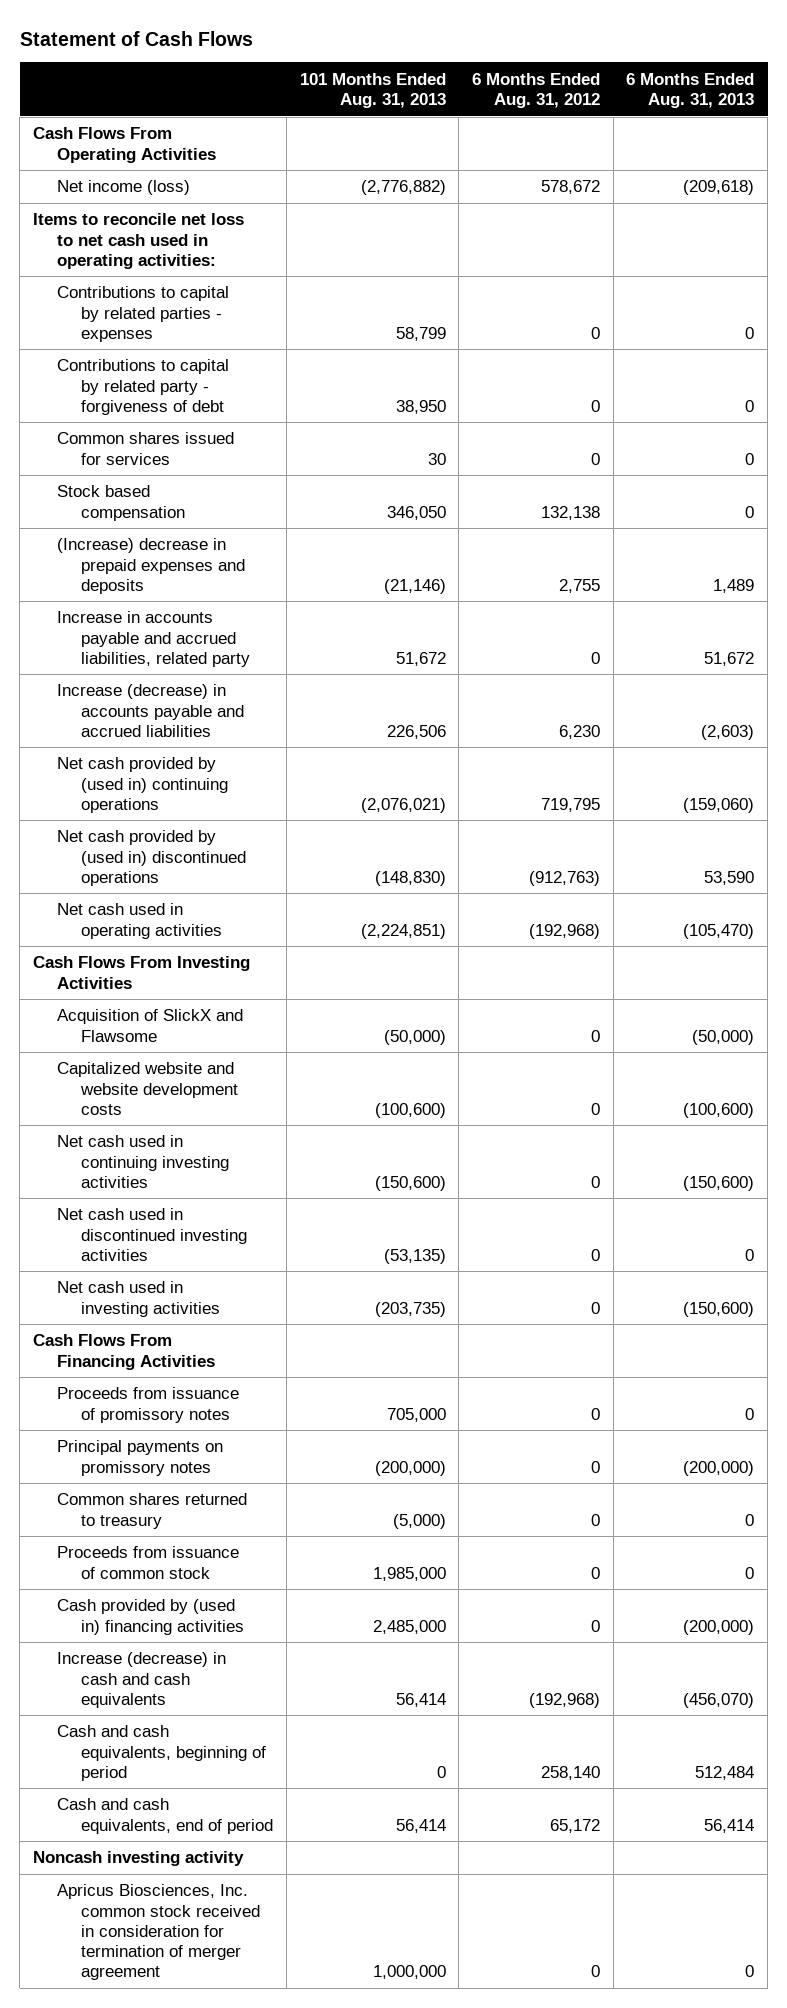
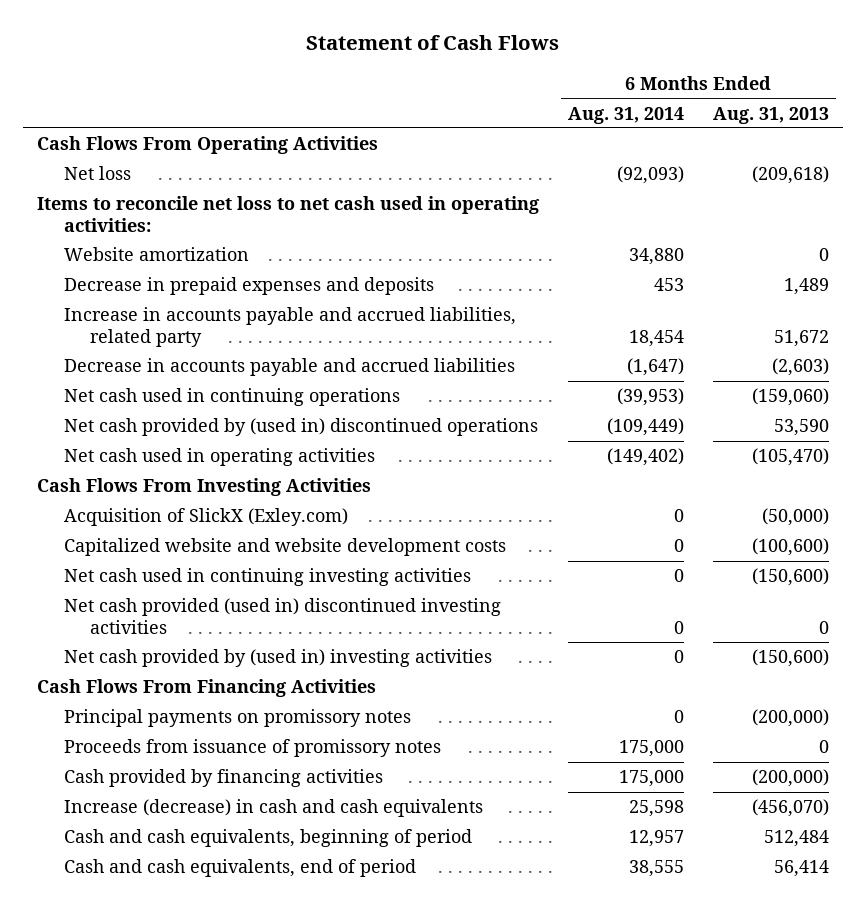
[299,72,446,108] 101 Months Ended Aug. 31, 2013 -> none
[471,72,600,108] 6 Months Ended Aug. 31, 2012 -> none
none -> [567,106,684,124] Aug. 31, 2014
[56,180,190,196] Net income (loss) -> [63,166,131,181] Net loss
[56,286,229,342] Contributions to capital by related parties - expenses -> none
[56,359,229,415] Contributions to capital by related party - forgiveness of debt -> none
[56,432,234,465] Common shares issued for services -> none
[56,485,186,521] Stock based compensation -> none
none -> [63,247,249,262] Website amortization
[56,538,246,594] (Increase) decrease in prepaid expenses and deposits -> [63,277,434,296] Decrease in prepaid expenses and deposits
[56,684,245,737] Increase (decrease) in accounts payable and accrued liabilities -> [63,358,515,377] Decrease in accounts payable and accrued liabilities
[56,757,229,813] Net cash provided by (used in) continuing operations -> [63,388,400,407] Net cash used in continuing operations
[56,1009,243,1042] Acquisition of SlickX and Flawsome -> [63,508,348,527] Acquisition of SlickX (Exley.com)
[56,1208,248,1261] Net cash used in discontinued investing activities -> [63,598,501,634] Net cash provided (used in) discontinued investing activities
[56,1281,221,1317] Net cash used in investing activities -> [63,649,492,668] Net cash provided by (used in) investing activities
[56,1493,247,1529] Common shares returned to treasury -> none
[56,1546,239,1579] Proceeds from issuance of common stock -> none
[56,1387,239,1423] Proceeds from issuance of promissory notes -> [63,739,441,758] Proceeds from issuance of promissory notes
[56,1599,245,1635] Cash provided by (used in) financing activities -> [63,769,383,788] Cash provided by financing activities
[32,1851,244,1867] Noncash investing activity -> none
[56,1884,261,1980] Apricus Biosciences, Inc. common stock received in consideration for termination of merger agreement -> none

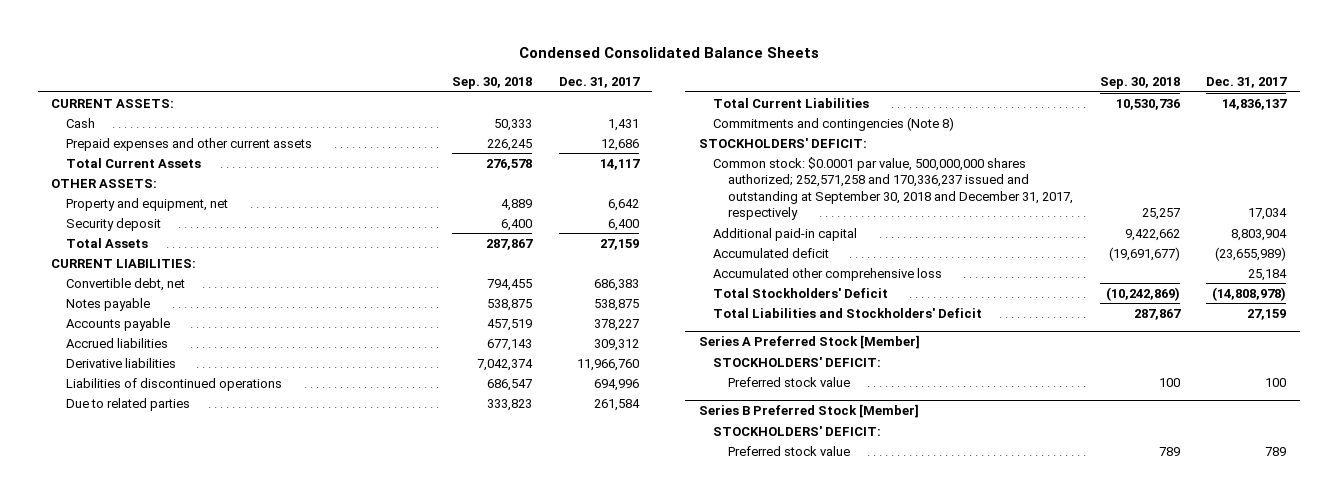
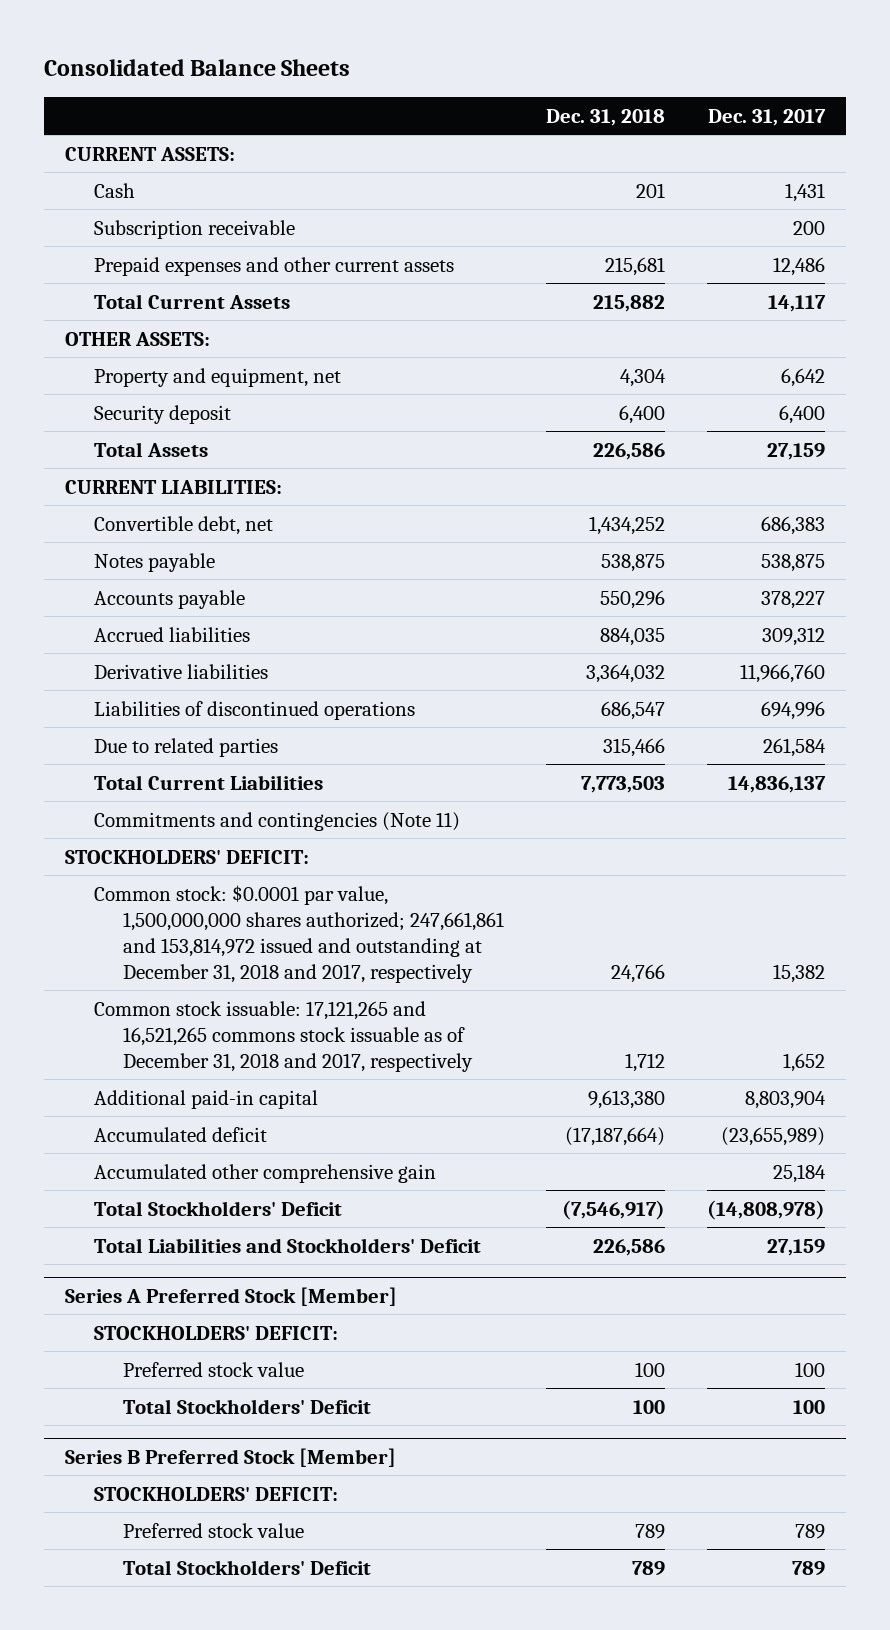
[518,47,819,59] Condensed Consolidated Balance Sheets -> [43,59,350,77] Consolidated Balance Sheets
[452,77,533,90] Sep. 30, 2018 -> none
none -> [546,108,666,126] Dec. 31, 2018
none -> [94,219,296,239] Subscription receivable
[600,138,639,151] 12,686 -> [773,256,826,276] 12,486
[713,116,955,131] Commitments and contingencies (Note 8) -> [94,811,461,831] Commitments and contingencies (Note 11)
[713,156,1073,221] Common stock: $0.0001 par value, 500,000,000 shares authorized; 252,571,258 and 170,336,237 issued and outstanding at September 30, 2018 and December 31, 2017, respectively -> [94,884,505,983] Common stock: $0.0001 par value, 1,500,000,000 shares authorized; 247,661,861 and 153,814,972 issued and outstanding at December 31, 2018 and 2017, respectively
[1248,208,1288,221] 17,034 -> [773,963,826,983] 15,382
none -> [94,1000,474,1072] Common stock issuable: 17,121,265 and 16,521,265 commons stock issuable as of December 31, 2018 and 2017, respectively
[713,267,943,281] Accumulated other comprehensive loss -> [94,1163,437,1183] Accumulated other comprehensive gain
none -> [123,1398,372,1414] Total Stockholders' Deficit
none -> [123,1559,372,1575] Total Stockholders' Deficit

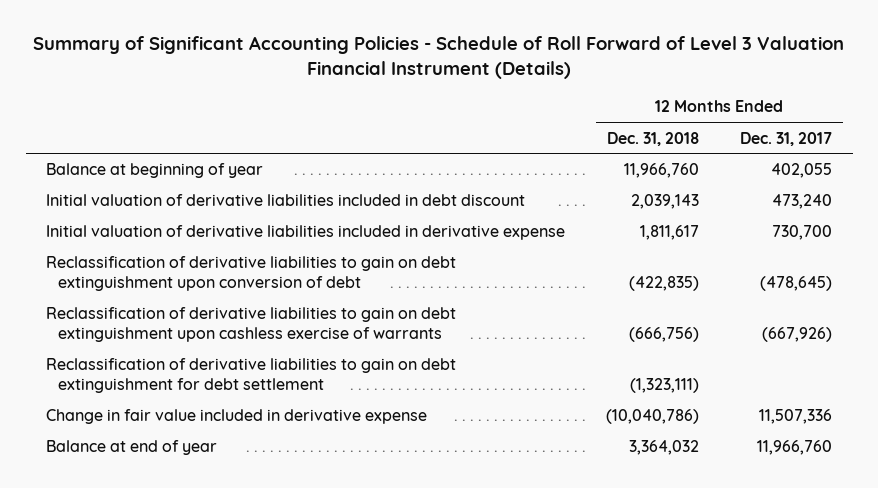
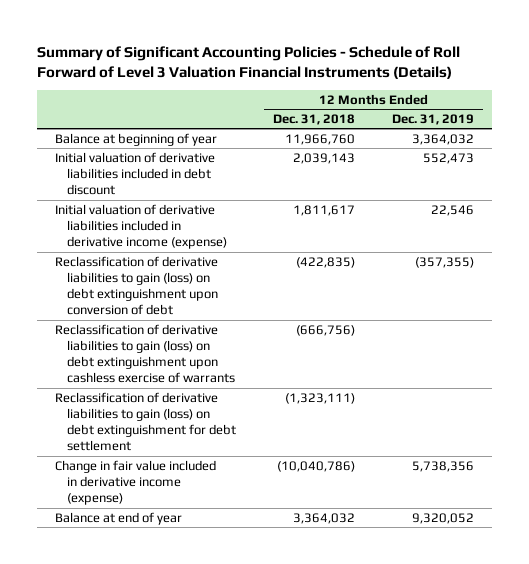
[33,36,845,80] Summary of Significant Accounting Policies - Schedule of Roll Forward of Level 3 Valuation Financial Instrument (Details) -> [37,46,461,80] Summary of Significant Accounting Policies - Schedule of Roll Forward of Level 3 Valuation Financial Instruments (Details)
[740,131,833,146] Dec. 31, 2017 -> none
none -> [391,114,474,126] Dec. 31, 2019
[46,225,566,241] Initial valuation of derivative liabilities included in derivative expense -> [55,203,228,250] Initial valuation of derivative liabilities included in derivative income (expense)
[46,256,457,292] Reclassification of derivative liabilities to gain on debt extinguishment upon conversion of debt -> [55,255,219,316] Reclassification of derivative liabilities to gain (loss) on debt extinguishment upon conversion of debt
[46,307,457,343] Reclassification of derivative liabilities to gain on debt extinguishment upon cashless exercise of warrants -> [55,323,236,384] Reclassification of derivative liabilities to gain (loss) on debt extinguishment upon cashless exercise of warrants
[46,358,457,394] Reclassification of derivative liabilities to gain on debt extinguishment for debt settlement -> [55,391,237,452] Reclassification of derivative liabilities to gain (loss) on debt extinguishment for debt settlement
[46,409,428,425] Change in fair value included in derivative expense -> [55,459,217,506] Change in fair value included in derivative income (expense)

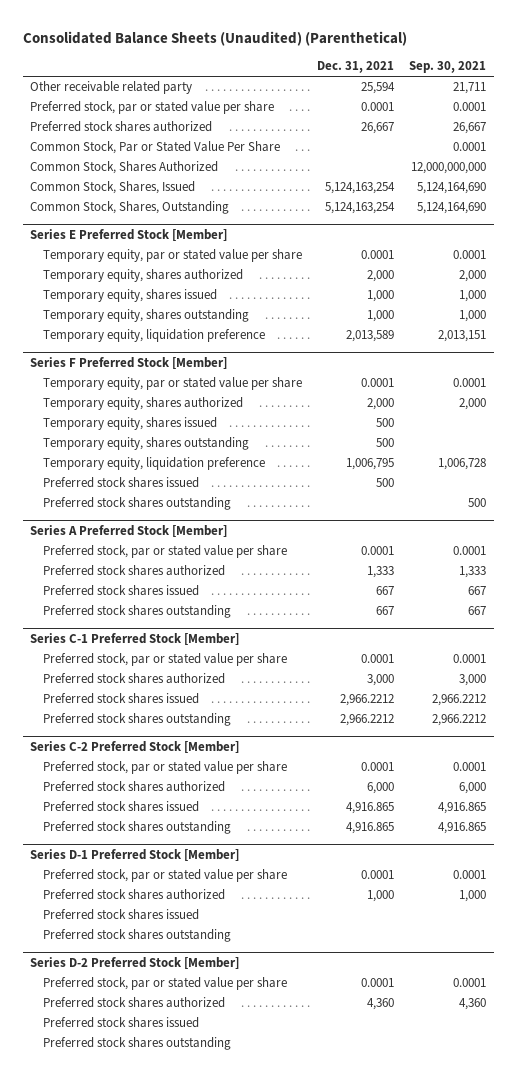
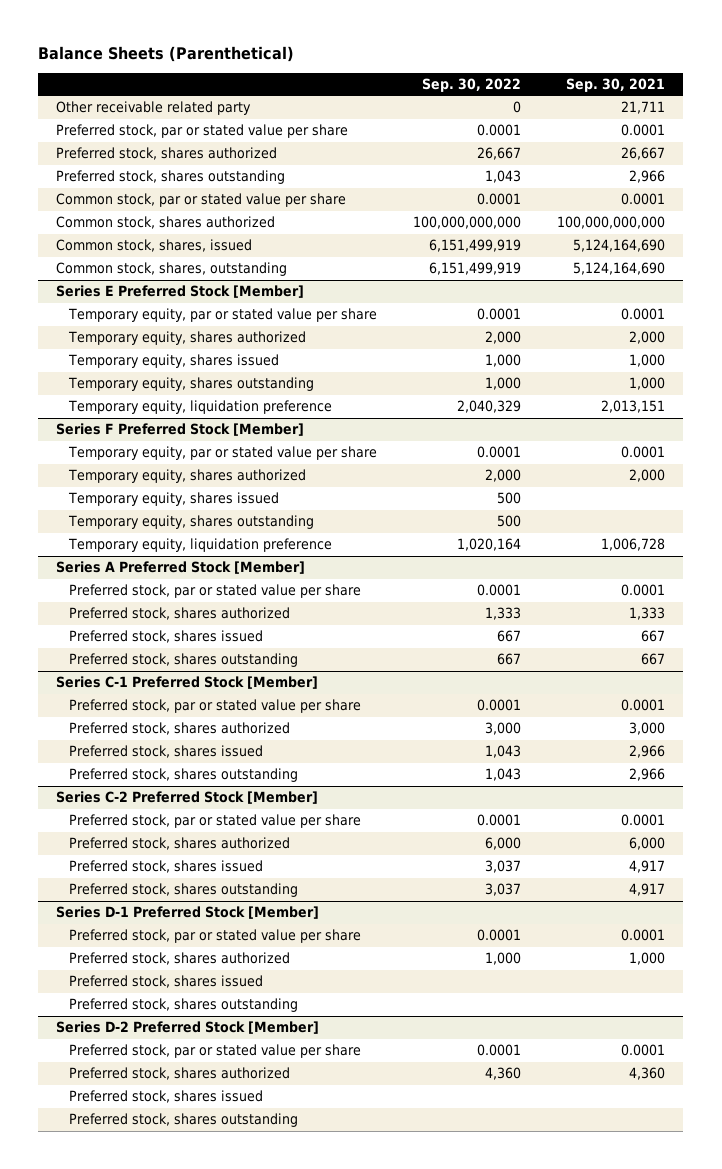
[22,31,407,47] Consolidated Balance Sheets (Unaudited) (Parenthetical) -> [38,46,295,63] Balance Sheets (Parenthetical)
[317,61,395,74] Dec. 31, 2021 -> none
none -> [422,77,522,92] Sep. 30, 2022
[30,121,213,133] Preferred stock shares authorized -> [56,147,278,161] Preferred stock, shares authorized
none -> [56,170,286,185] Preferred stock, shares outstanding
[30,141,281,155] Common Stock, Par or Stated Value Per Share -> [56,193,347,208] Common stock, par or stated value per share
[30,161,219,175] Common Stock, Shares Authorized -> [56,216,276,230] Common stock, shares authorized
[411,162,487,175] 12,000,000,000 -> [557,216,666,230] 100,000,000,000
[30,181,196,195] Common Stock, Shares, Issued -> [56,239,253,253] Common stock, shares, issued
[30,201,230,215] Common Stock, Shares, Outstanding -> [56,262,288,277] Common stock, shares, outstanding
[43,477,200,489] Preferred stock shares issued -> none
[43,497,232,511] Preferred stock shares outstanding -> none
[43,565,226,577] Preferred stock shares authorized -> [68,607,290,621] Preferred stock, shares authorized
[43,585,200,597] Preferred stock shares issued -> [68,630,263,644] Preferred stock, shares issued
[43,605,232,619] Preferred stock shares outstanding -> [68,653,298,668] Preferred stock, shares outstanding
[43,673,226,685] Preferred stock shares authorized -> [68,722,290,736] Preferred stock, shares authorized
[43,693,200,705] Preferred stock shares issued -> [68,745,263,759] Preferred stock, shares issued
[432,694,487,707] 2,966.2212 -> [629,745,666,759] 2,966
[43,713,232,727] Preferred stock shares outstanding -> [68,768,298,783] Preferred stock, shares outstanding
[432,714,487,727] 2,966.2212 -> [629,768,666,782] 2,966
[43,781,226,793] Preferred stock shares authorized -> [68,837,290,851] Preferred stock, shares authorized
[43,801,200,813] Preferred stock shares issued -> [68,860,263,874] Preferred stock, shares issued
[438,802,487,815] 4,916.865 -> [629,860,666,874] 4,917
[43,821,232,835] Preferred stock shares outstanding -> [68,883,298,898] Preferred stock, shares outstanding
[438,822,487,835] 4,916.865 -> [629,883,666,897] 4,917
[43,889,226,901] Preferred stock shares authorized -> [68,952,290,966] Preferred stock, shares authorized
[43,909,200,921] Preferred stock shares issued -> [68,975,263,989] Preferred stock, shares issued
[43,929,232,943] Preferred stock shares outstanding -> [68,998,298,1013] Preferred stock, shares outstanding
[43,997,226,1009] Preferred stock shares authorized -> [68,1067,290,1081] Preferred stock, shares authorized
[43,1017,200,1029] Preferred stock shares issued -> [68,1090,263,1104] Preferred stock, shares issued
[43,1037,232,1051] Preferred stock shares outstanding -> [68,1113,298,1128] Preferred stock, shares outstanding

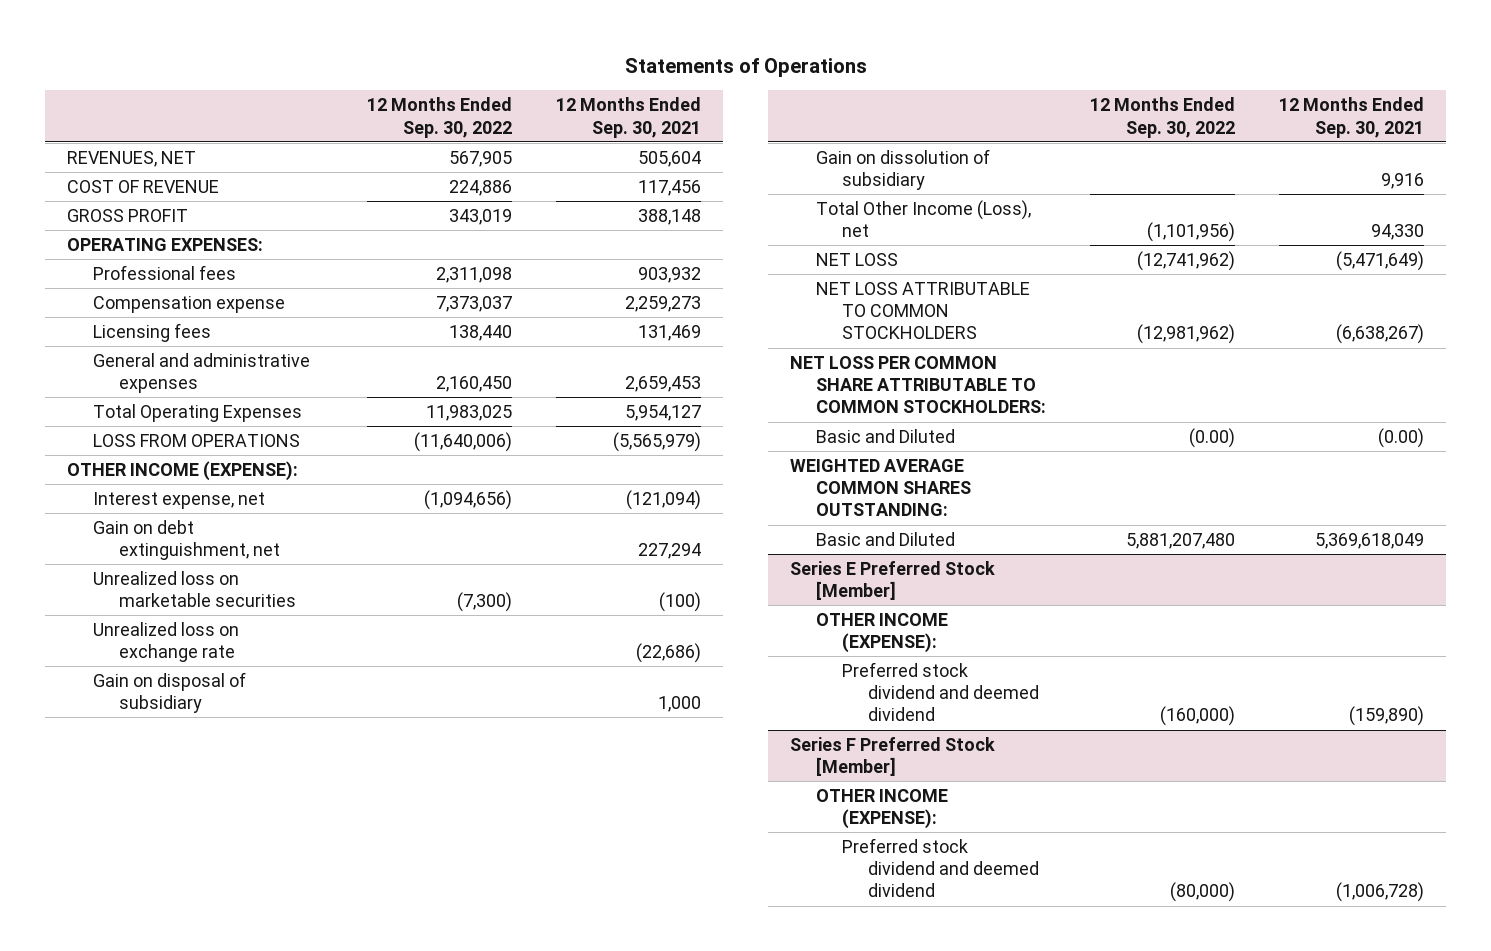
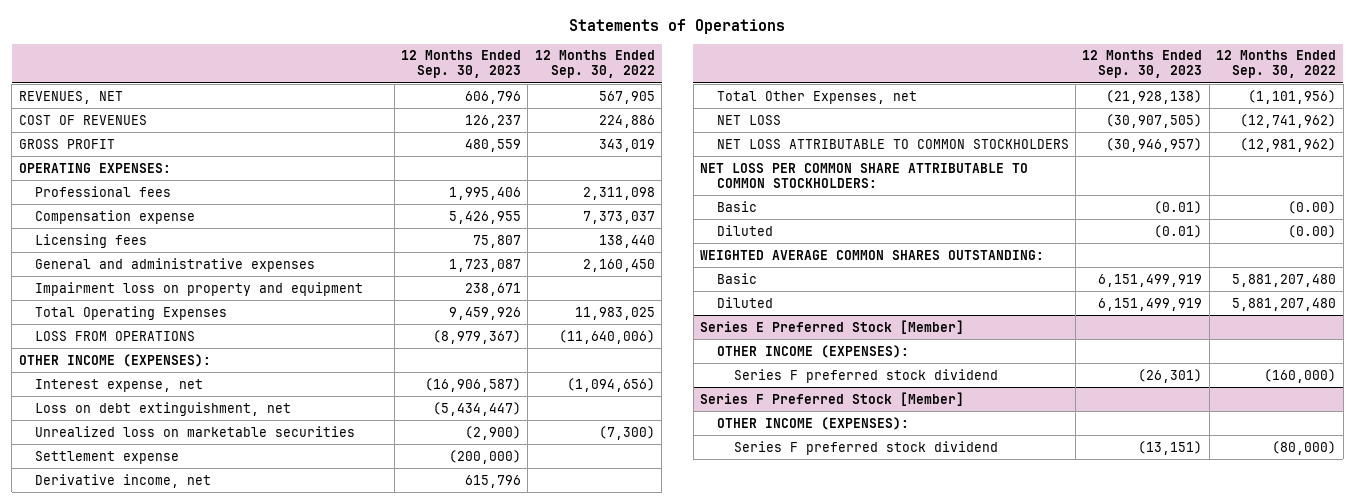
[556,97,702,138] 12 Months Ended Sep. 30, 2021 -> none
none -> [401,50,522,79] 12 Months Ended Sep. 30, 2023
[66,179,219,193] COST OF REVENUE -> [18,114,147,125] COST OF REVENUES
none -> [35,281,364,296] Impairment loss on property and equipment
[66,460,298,481] OTHER INCOME (EXPENSE): -> [18,353,211,367] OTHER INCOME (EXPENSES):
[92,519,280,561] Gain on debt extinguishment, net -> [35,401,292,416] Loss on debt extinguishment, net
[92,621,239,663] Unrealized loss on exchange rate -> none
[92,671,246,714] Gain on disposal of subsidiary -> none
[815,148,990,191] Gain on dissolution of subsidiary -> none
none -> [35,450,180,464] Settlement expense
none -> [35,473,212,488] Derivative income, net
[815,199,1031,238] Total Other Income (Loss), net -> [716,90,917,104] Total Other Expenses, net
[815,428,955,443] Basic and Diluted -> [716,200,757,212] Basic
none -> [716,224,773,236] Diluted
[815,531,955,546] Basic and Diluted -> [716,272,757,284] Basic
none -> [716,296,773,308] Diluted
[815,612,948,654] OTHER INCOME (EXPENSE): -> [716,344,909,358] OTHER INCOME (EXPENSES):
[841,661,1039,722] Preferred stock dividend and deemed dividend -> [733,368,998,383] Series F preferred stock dividend
[815,788,948,830] OTHER INCOME (EXPENSE): -> [716,416,909,430] OTHER INCOME (EXPENSES):
[841,837,1039,898] Preferred stock dividend and deemed dividend -> [733,440,998,455] Series F preferred stock dividend

